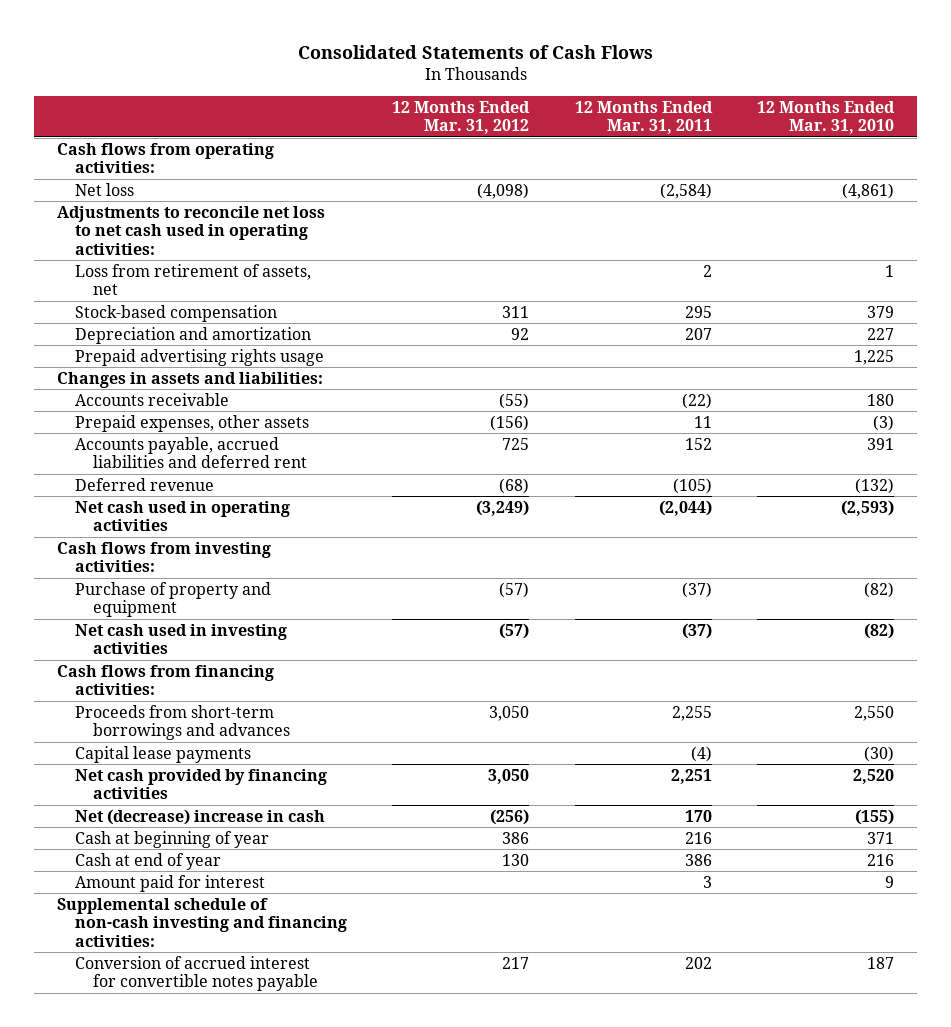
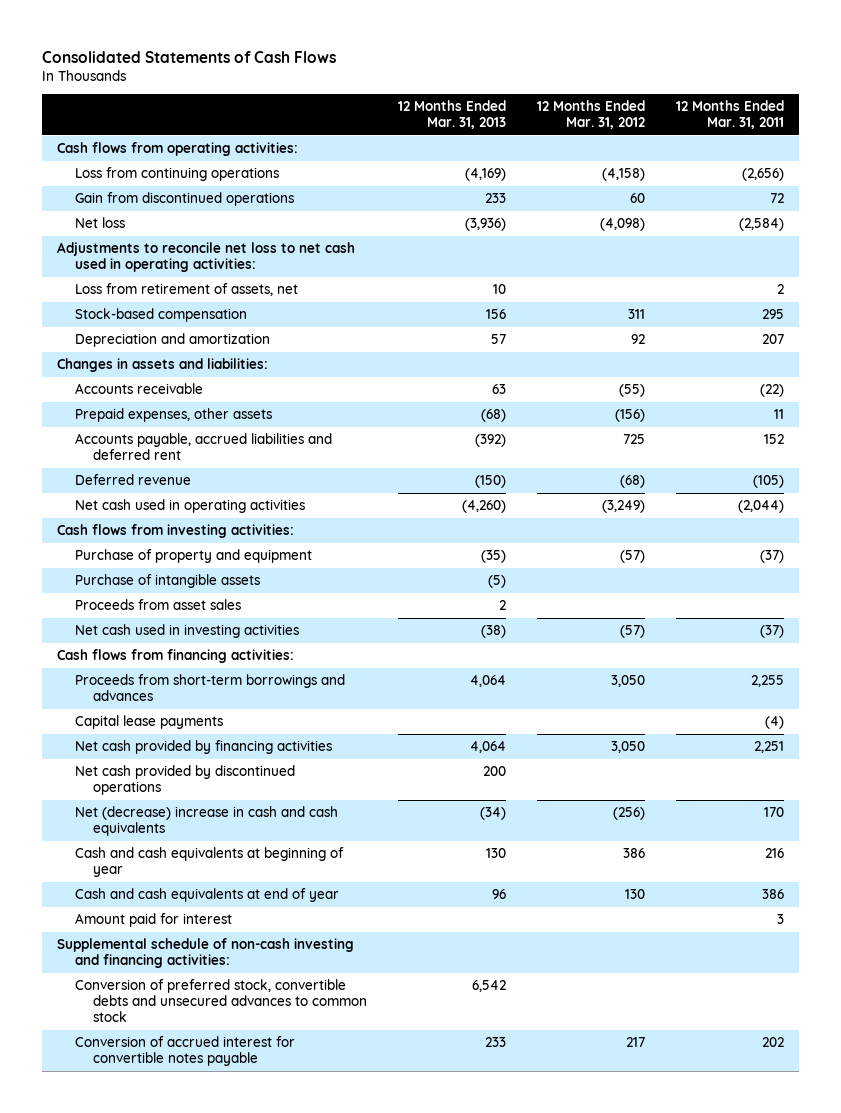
[757,100,896,135] 12 Months Ended Mar. 31, 2010 -> none
none -> [398,99,507,129] 12 Months Ended Mar. 31, 2013
none -> [75,167,280,182] Loss from continuing operations
none -> [75,192,295,207] Gain from discontinued operations
[75,348,325,366] Prepaid advertising rights usage -> none
none -> [75,574,261,589] Purchase of intangible assets
none -> [75,599,242,611] Proceeds from asset sales
none -> [75,765,296,796] Net cash provided by discontinued operations
[75,808,326,825] Net (decrease) increase in cash -> [75,806,339,837] Net (decrease) increase in cash and cash equivalents
[75,830,270,848] Cash at beginning of year -> [75,847,345,878] Cash and cash equivalents at beginning of year
[75,852,222,870] Cash at end of year -> [75,888,340,903] Cash and cash equivalents at end of year
none -> [75,979,368,1023] Conversion of preferred stock, convertible debts and unsecured advances to common stock

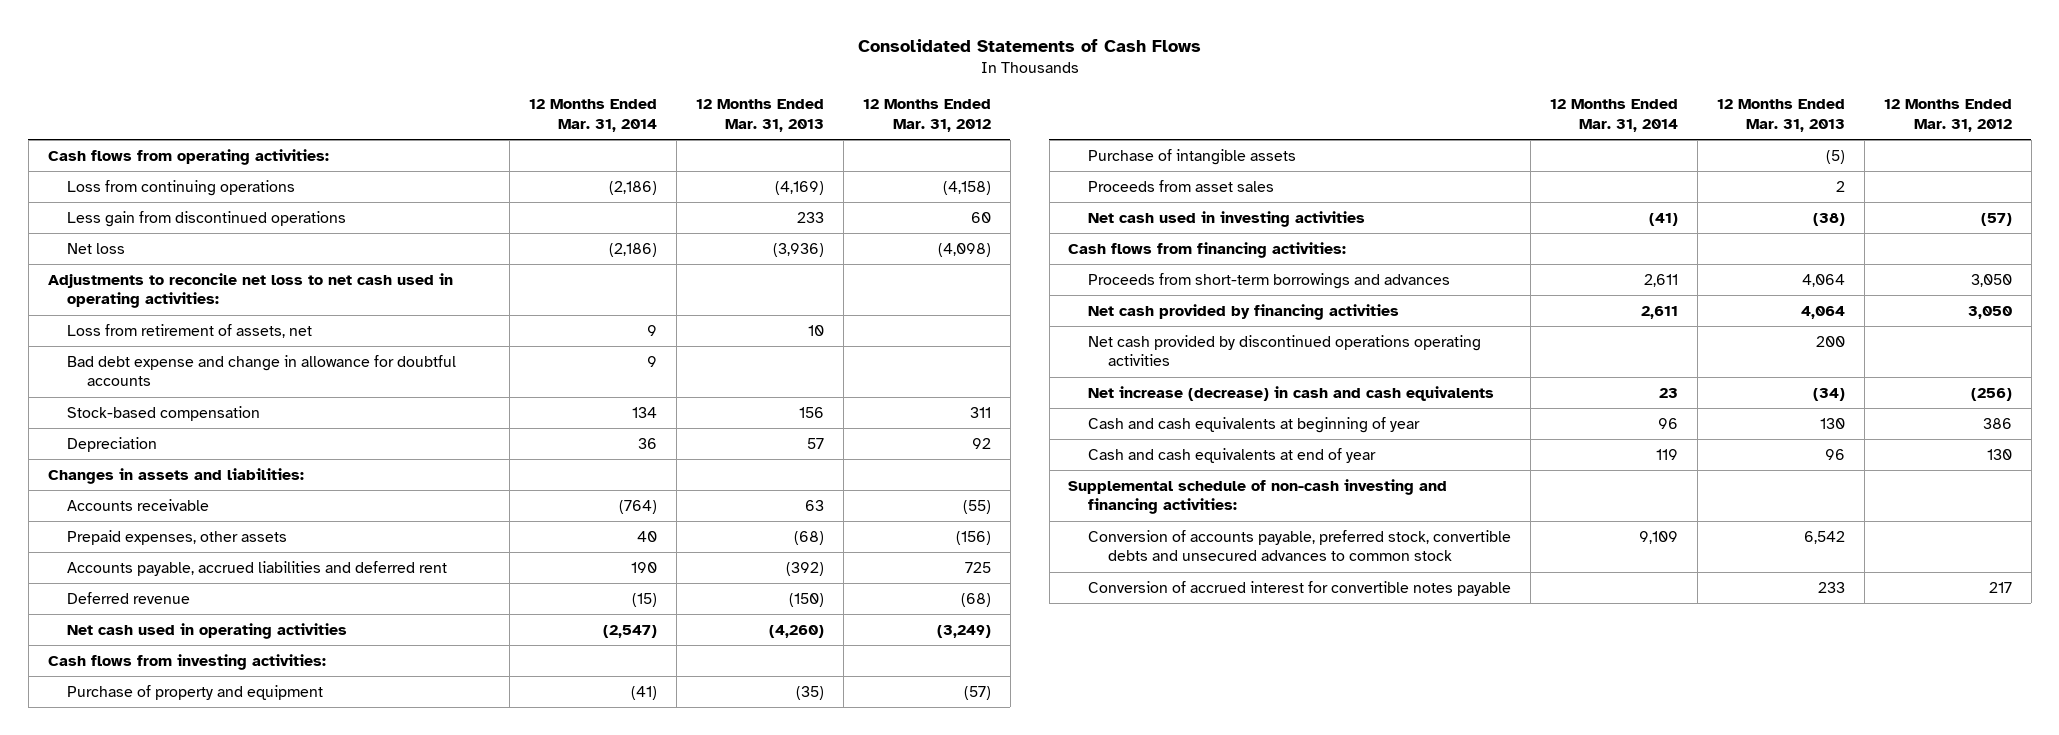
[675,99,784,129] 12 Months Ended Mar. 31, 2011 -> none
none -> [529,99,658,133] 12 Months Ended Mar. 31, 2014
[75,192,295,207] Gain from discontinued operations -> [67,210,347,227] Less gain from discontinued operations
none -> [67,354,457,387] Bad debt expense and change in allowance for doubtful accounts
[75,333,271,348] Depreciation and amortization -> [67,436,158,452] Depreciation
[75,715,224,730] Capital lease payments -> none
[75,765,296,796] Net cash provided by discontinued operations -> [1088,334,1482,367] Net cash provided by discontinued operations operating activities
[75,806,339,837] Net (decrease) increase in cash and cash equivalents -> [1088,385,1495,401] Net increase (decrease) in cash and cash equivalents
[75,913,233,928] Amount paid for interest -> none
[75,979,368,1023] Conversion of preferred stock, convertible debts and unsecured advances to common stock -> [1088,529,1512,562] Conversion of accounts payable, preferred stock, convertible debts and unsecured advances to common stock

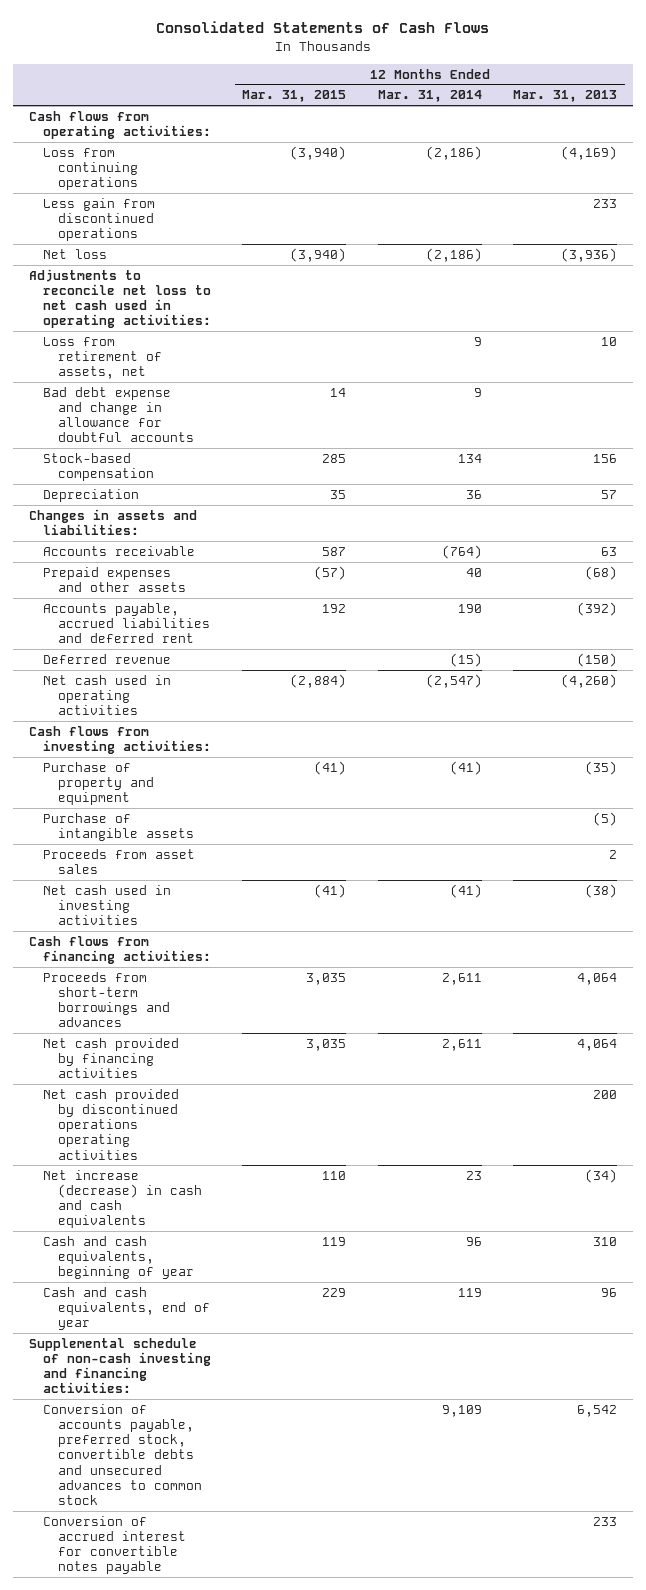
[862,99,991,133] 12 Months Ended Mar. 31, 2012 -> none
none -> [242,90,347,103] Mar. 31, 2015
[67,529,288,545] Prepaid expenses, other assets -> [43,566,186,593] Prepaid expenses and other assets
[1088,416,1421,433] Cash and cash equivalents at beginning of year -> [43,1235,194,1280] Cash and cash equivalents, beginning of year
[1819,417,1845,429] 130 -> [593,1236,618,1246] 310
[1088,447,1377,463] Cash and cash equivalents at end of year -> [43,1286,210,1331] Cash and cash equivalents, end of year

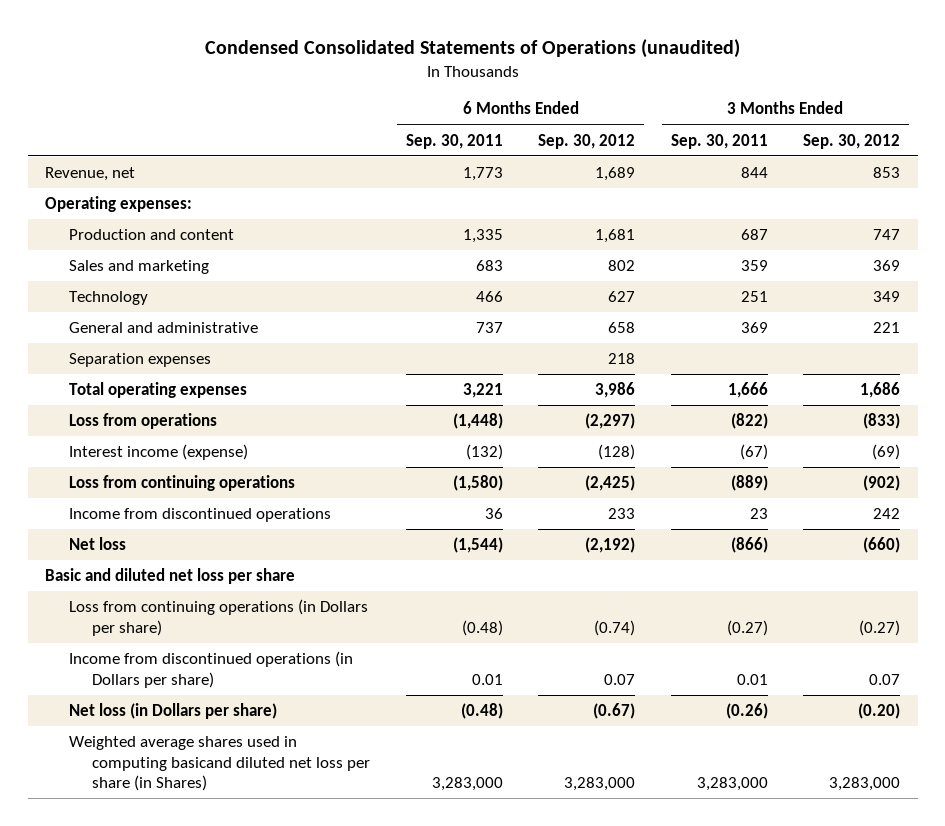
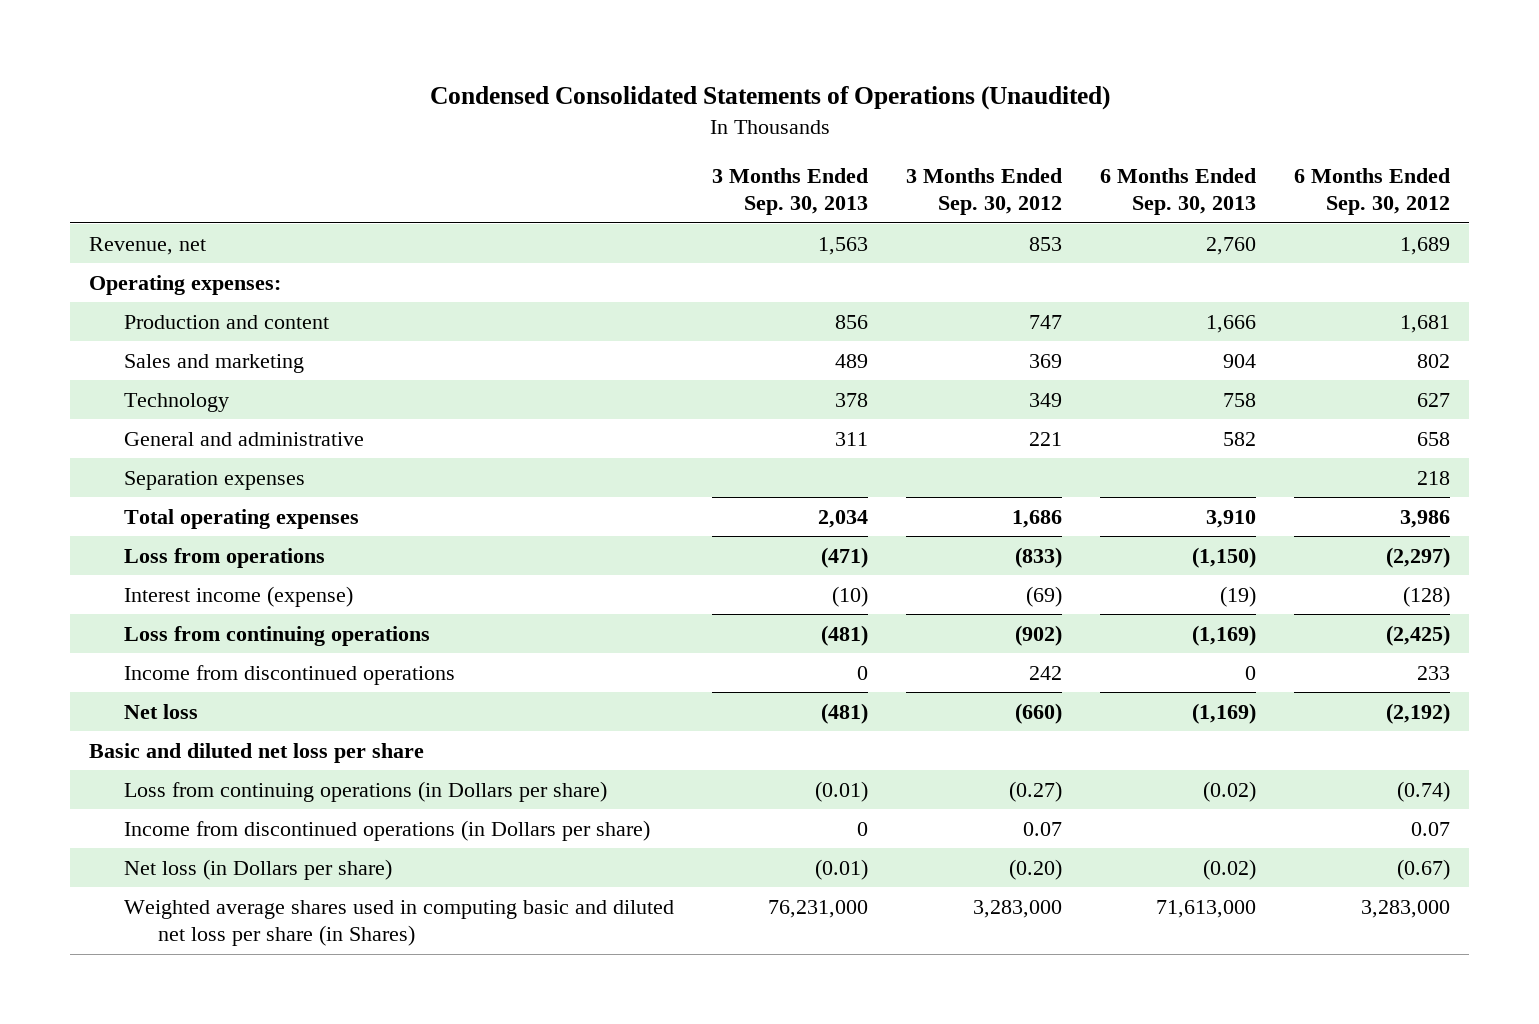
[204,38,740,58] Condensed Consolidated Statements of Operations (unaudited) -> [429,86,1110,111] Condensed Consolidated Statements of Operations (Unaudited)
[405,133,503,149] Sep. 30, 2011 -> none
[670,133,768,149] Sep. 30, 2011 -> none
none -> [711,167,868,216] 3 Months Ended Sep. 30, 2013
none -> [1099,167,1256,216] 6 Months Ended Sep. 30, 2013
[68,736,371,791] Weighted average shares used in computing basicand diluted net loss per share (in Shares) -> [123,899,674,947] Weighted average shares used in computing basic and diluted net loss per share (in Shares)

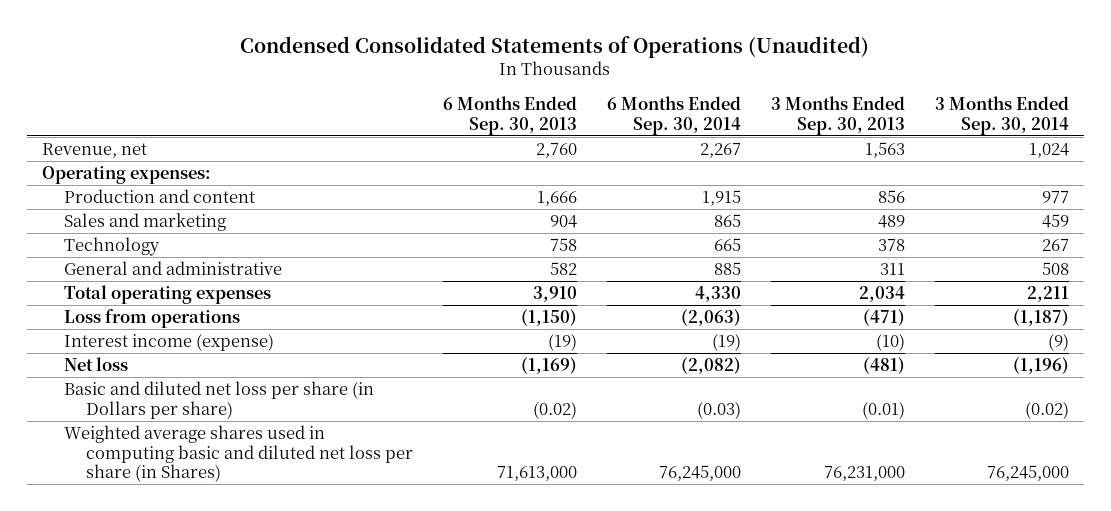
[905,167,1062,216] 3 Months Ended Sep. 30, 2012 -> none
[1293,167,1450,216] 6 Months Ended Sep. 30, 2012 -> none
none -> [606,96,741,135] 6 Months Ended Sep. 30, 2014
none -> [934,96,1069,135] 3 Months Ended Sep. 30, 2014
[123,470,305,490] Separation expenses -> none
[123,625,430,646] Loss from continuing operations -> none
[123,664,455,685] Income from discontinued operations -> none
[89,742,425,763] Basic and diluted net loss per share -> none
[123,780,607,802] Loss from continuing operations (in Dollars per share) -> none
[123,819,650,841] Income from discontinued operations (in Dollars per share) -> none
[123,858,392,880] Net loss (in Dollars per share) -> [63,381,374,419] Basic and diluted net loss per share (in Dollars per share)

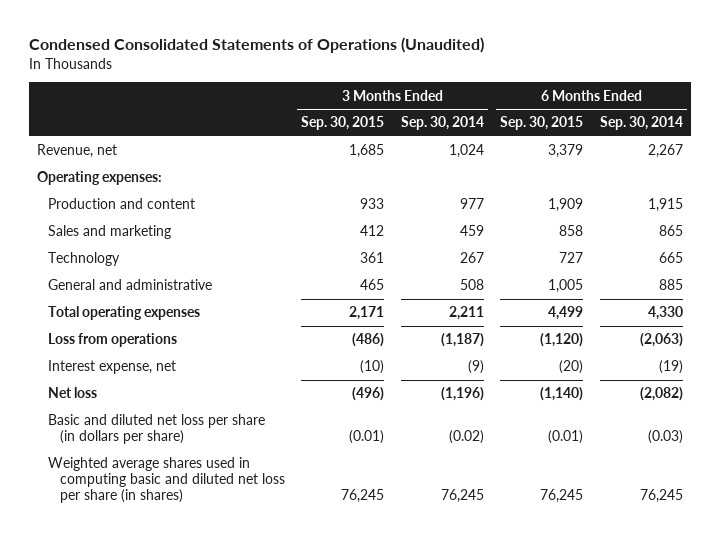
[442,96,577,135] 6 Months Ended Sep. 30, 2013 -> none
[770,96,905,135] 3 Months Ended Sep. 30, 2013 -> none
none -> [301,116,385,131] Sep. 30, 2015
none -> [500,116,584,131] Sep. 30, 2015
[63,333,274,352] Interest income (expense) -> [48,360,177,375] Interest expense, net
[63,381,374,419] Basic and diluted net loss per share (in Dollars per share) -> [48,414,266,445] Basic and diluted net loss per share (in dollars per share)
[63,425,413,483] Weighted average shares used in computing basic and diluted net loss per share (in Shares) -> [48,457,285,504] Weighted average shares used in computing basic and diluted net loss per share (in shares)
[658,465,741,482] 76,245,000 -> [640,489,684,504] 76,245
[986,465,1069,482] 76,245,000 -> [440,489,484,504] 76,245

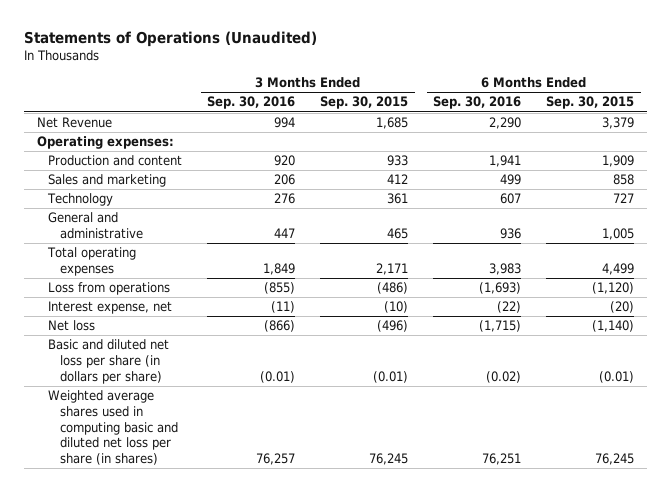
[29,37,485,54] Condensed Consolidated Statements of Operations (Unaudited) -> [24,31,318,48] Statements of Operations (Unaudited)
[400,116,484,131] Sep. 30, 2014 -> none
[600,116,684,131] Sep. 30, 2014 -> none
none -> [207,96,296,110] Sep. 30, 2016
none -> [433,96,522,110] Sep. 30, 2016
[37,144,118,159] Revenue, net -> [36,117,112,129] Net Revenue

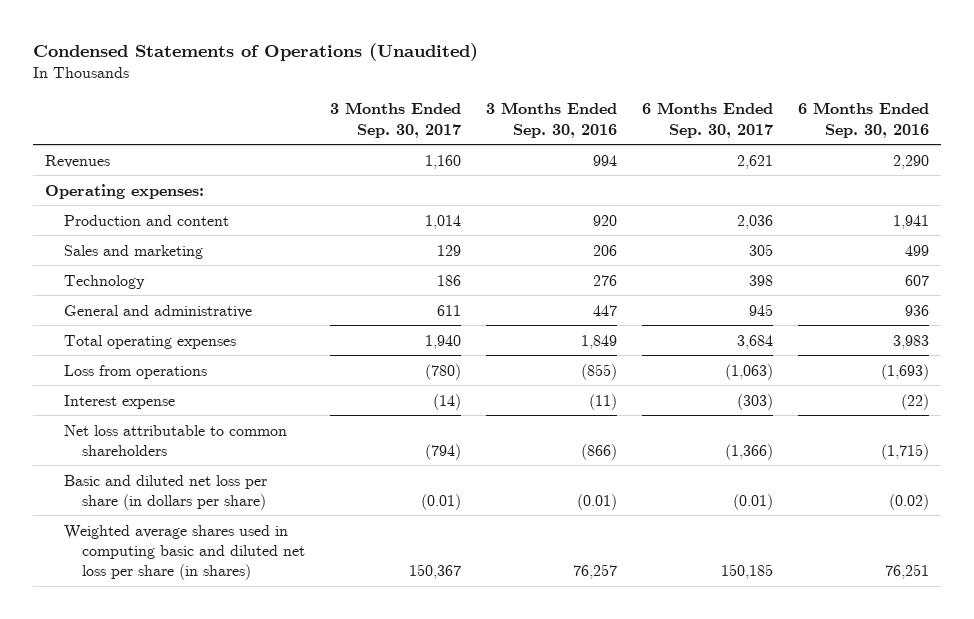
[24,31,318,48] Statements of Operations (Unaudited) -> [32,43,478,62] Condensed Statements of Operations (Unaudited)
[320,96,409,110] Sep. 30, 2015 -> none
[546,96,635,110] Sep. 30, 2015 -> none
none -> [330,102,462,138] 3 Months Ended Sep. 30, 2017
none -> [641,102,773,138] 6 Months Ended Sep. 30, 2017
[36,117,112,129] Net Revenue -> [45,154,111,168] Revenues
[48,301,173,315] Interest expense, net -> [63,394,175,409] Interest expense
[48,320,96,332] Net loss -> [63,424,287,456] Net loss attributable to common shareholders

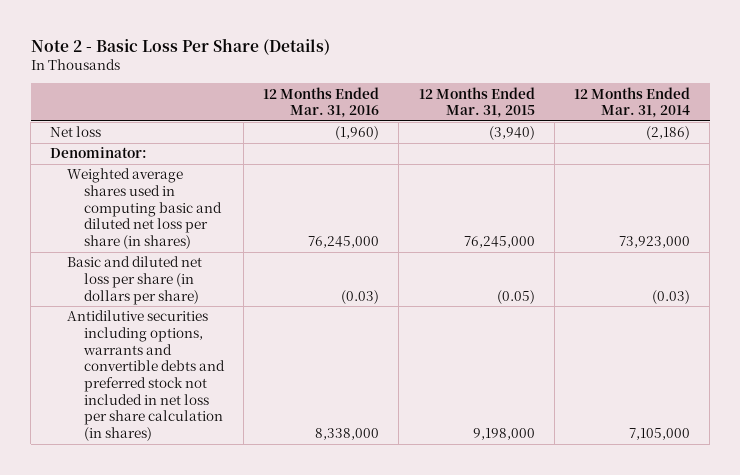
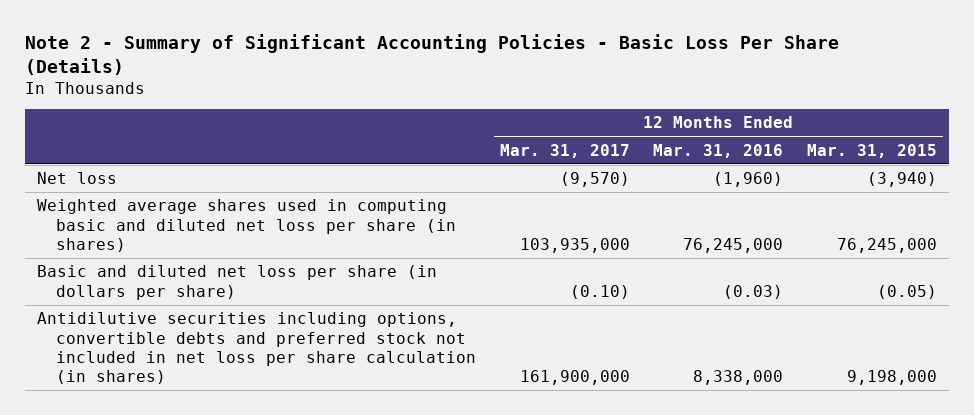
[30,37,330,55] Note 2 - Basic Loss Per Share (Details) -> [25,34,840,75] Note 2 - Summary of Significant Accounting Policies - Basic Loss Per Share (Details)
[573,86,690,119] 12 Months Ended Mar. 31, 2014 -> none
none -> [499,143,630,158] Mar. 31, 2017
[50,147,148,159] Denominator: -> none
[67,310,225,442] Antidilutive securities including options, warrants and convertible debts and preferred stock not included in net loss per share calculation (in shares) -> [37,312,477,385] Antidilutive securities including options, convertible debts and preferred stock not included in net loss per share calculation (in shares)

